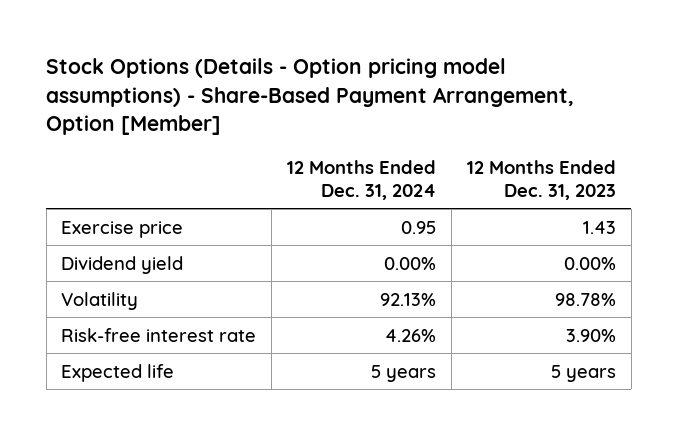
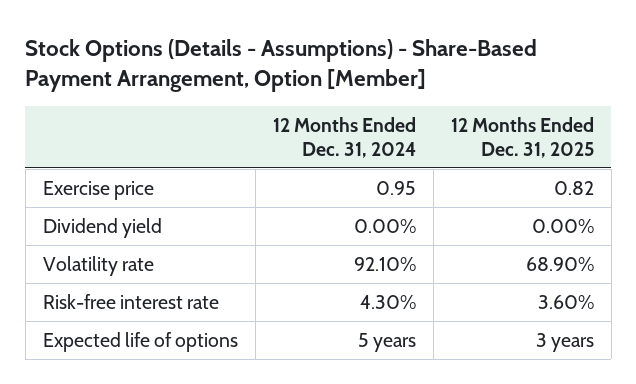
[46,58,575,136] Stock Options (Details - Option pricing model assumptions) - Share-Based Payment Arrangement, Option [Member] -> [25,38,538,93] Stock Options (Details - Assumptions) - Share-Based Payment Arrangement, Option [Member]
[466,160,616,200] 12 Months Ended Dec. 31, 2023 -> none
none -> [450,116,594,158] 12 Months Ended Dec. 31, 2025
[61,291,139,310] Volatility -> [42,255,154,276] Volatility rate
[380,292,437,306] 92.13% -> [353,256,416,271] 92.10%
[385,328,437,342] 4.26% -> [359,294,416,309] 4.30%
[61,363,175,382] Expected life -> [42,331,238,352] Expected life of options

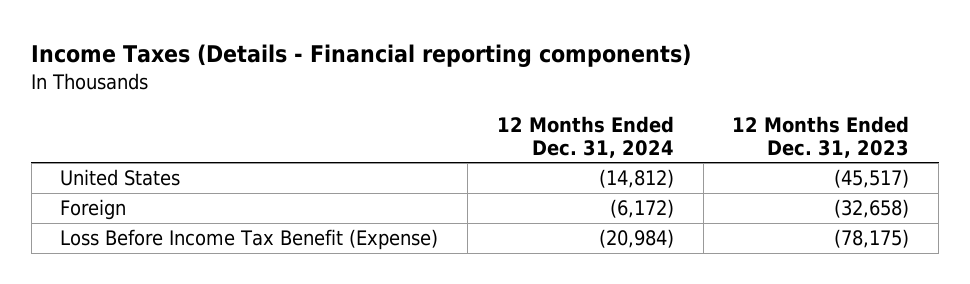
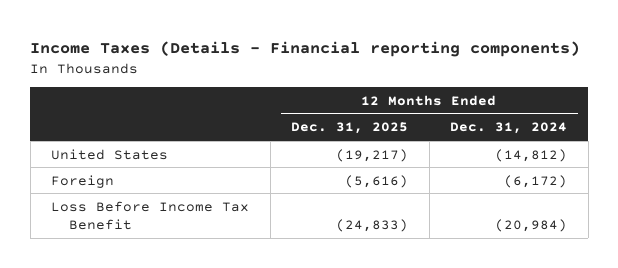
[732,115,910,158] 12 Months Ended Dec. 31, 2023 -> none
none -> [291,122,409,135] Dec. 31, 2025
[60,229,439,251] Loss Before Income Tax Benefit (Expense) -> [51,200,250,231] Loss Before Income Tax Benefit

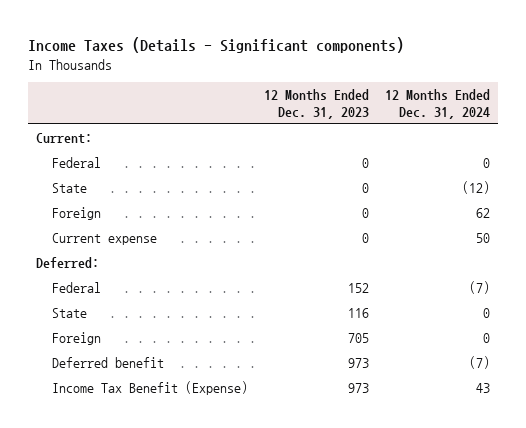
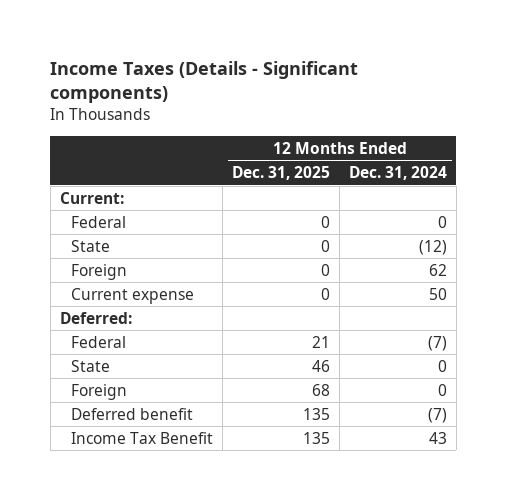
[263,89,369,119] 12 Months Ended Dec. 31, 2023 -> none
none -> [232,166,331,181] Dec. 31, 2025
[51,380,248,395] Income Tax Benefit (Expense) -> [71,431,214,444] Income Tax Benefit

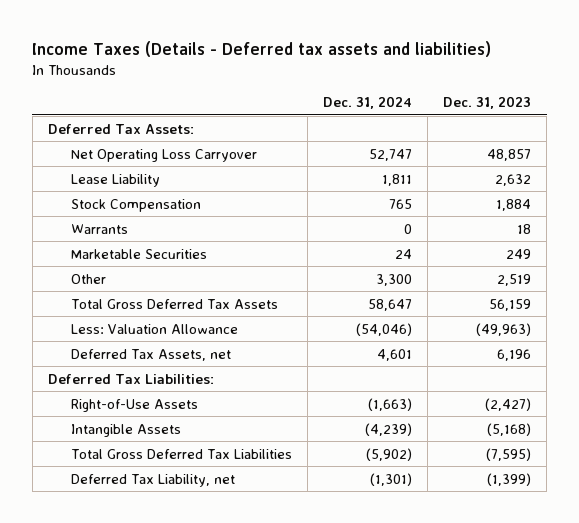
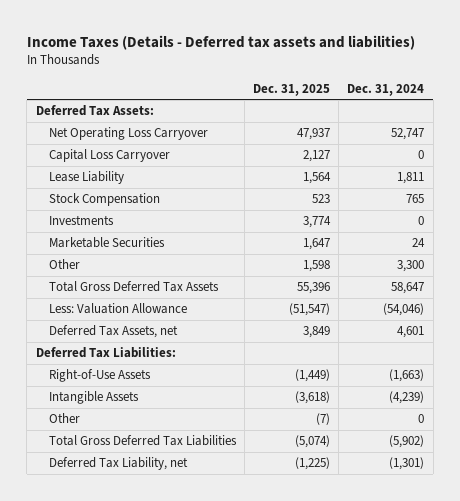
[443,96,532,110] Dec. 31, 2023 -> none
none -> [252,83,330,96] Dec. 31, 2025
none -> [48,149,170,163] Capital Loss Carryover
[70,223,128,234] Warrants -> none
none -> [48,215,114,226] Investments
none -> [48,413,80,424] Other

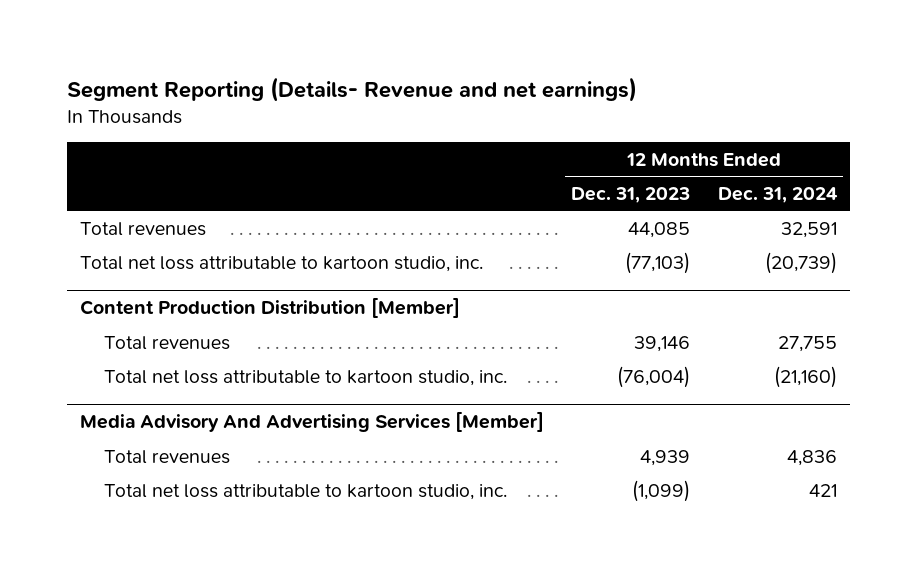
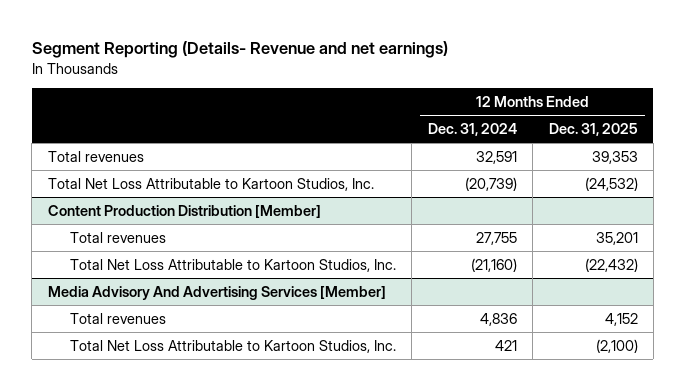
[571,186,691,203] Dec. 31, 2023 -> none
none -> [548,122,638,136] Dec. 31, 2025
[80,255,484,272] Total net loss attributable to kartoon studio, inc. -> [47,177,374,191] Total Net Loss Attributable to Kartoon Studios, Inc.
[104,369,508,386] Total net loss attributable to kartoon studio, inc. -> [70,258,397,272] Total Net Loss Attributable to Kartoon Studios, Inc.
[104,483,508,500] Total net loss attributable to kartoon studio, inc. -> [70,339,397,353] Total Net Loss Attributable to Kartoon Studios, Inc.

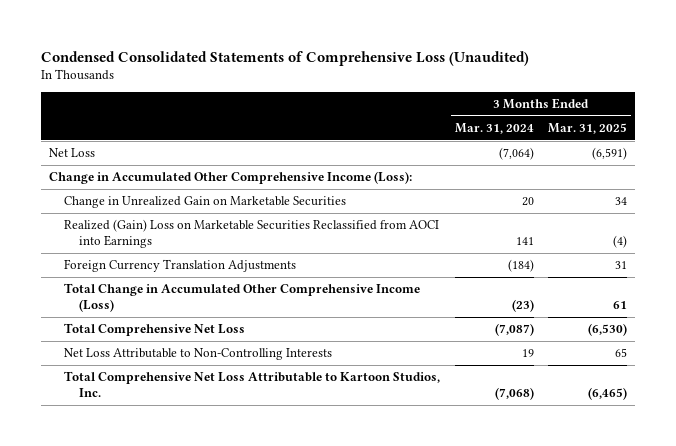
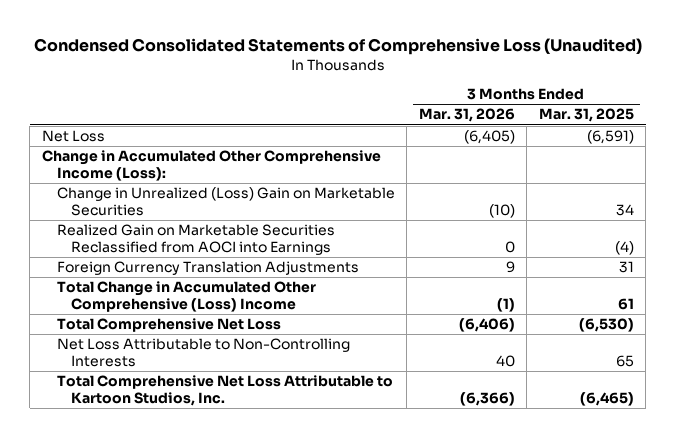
[454,122,534,134] Mar. 31, 2024 -> none
none -> [418,108,515,123] Mar. 31, 2026
[63,196,346,209] Change in Unrealized Gain on Marketable Securities -> [56,187,395,216] Change in Unrealized (Loss) Gain on Marketable Securities
[63,219,439,249] Realized (Gain) Loss on Marketable Securities Reclassified from AOCI into Earnings -> [56,224,335,255] Realized Gain on Marketable Securities Reclassified from AOCI into Earnings
[63,283,420,313] Total Change in Accumulated Other Comprehensive Income (Loss) -> [56,281,316,312] Total Change in Accumulated Other Comprehensive (Loss) Income

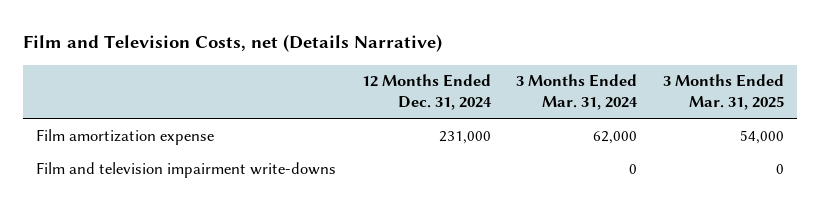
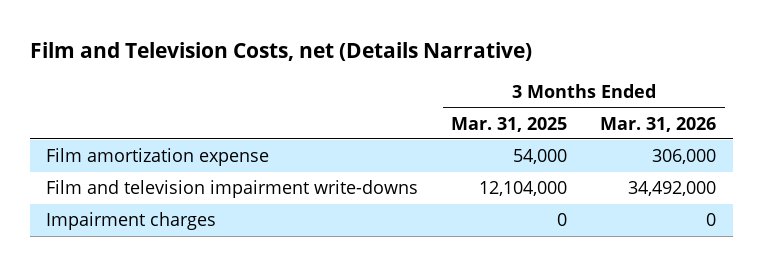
[361,74,492,110] 12 Months Ended Dec. 31, 2024 -> none
[516,74,639,110] 3 Months Ended Mar. 31, 2024 -> none
none -> [600,116,717,132] Mar. 31, 2026
[775,163,784,174] 0 -> [479,181,568,197] 12,104,000
none -> [46,212,217,231] Impairment charges

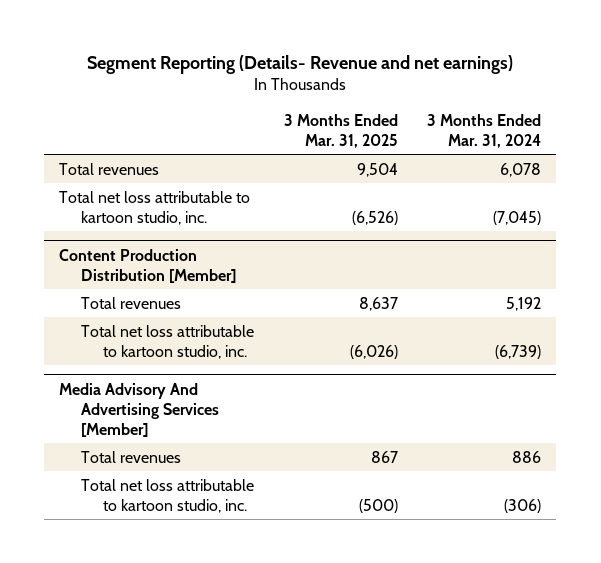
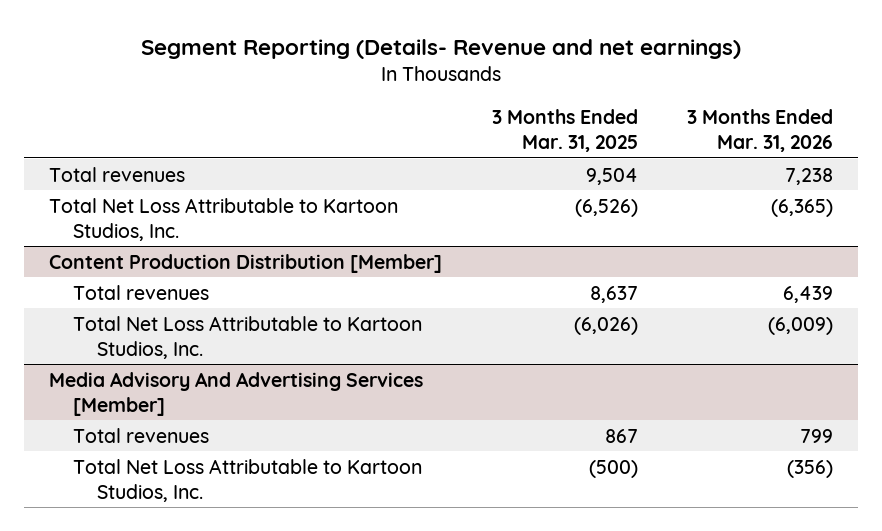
[427,113,542,148] 3 Months Ended Mar. 31, 2024 -> none
none -> [687,108,834,152] 3 Months Ended Mar. 31, 2026
[59,190,251,225] Total net loss attributable to kartoon studio, inc. -> [49,197,399,241] Total Net Loss Attributable to Kartoon Studios, Inc.
[80,324,254,359] Total net loss attributable to kartoon studio, inc. -> [73,315,423,359] Total Net Loss Attributable to Kartoon Studios, Inc.
[80,478,254,513] Total net loss attributable to kartoon studio, inc. -> [73,458,423,502] Total Net Loss Attributable to Kartoon Studios, Inc.

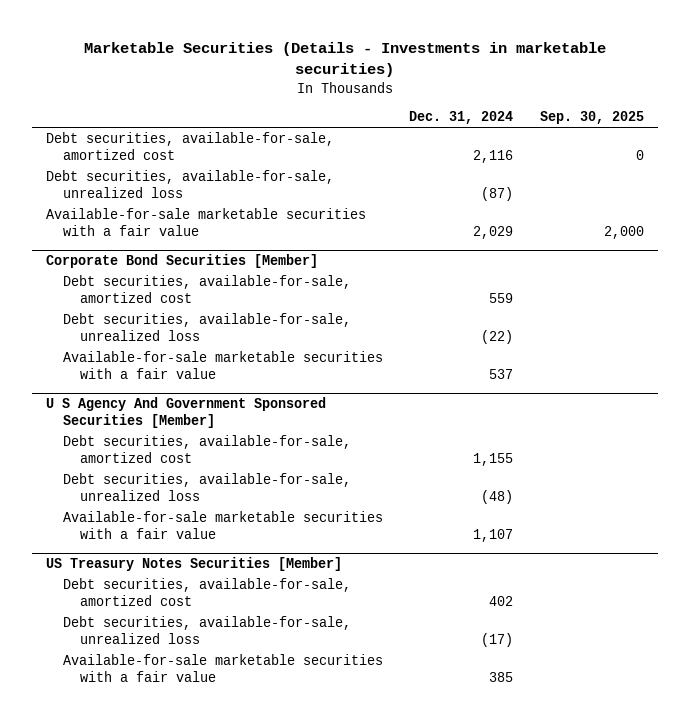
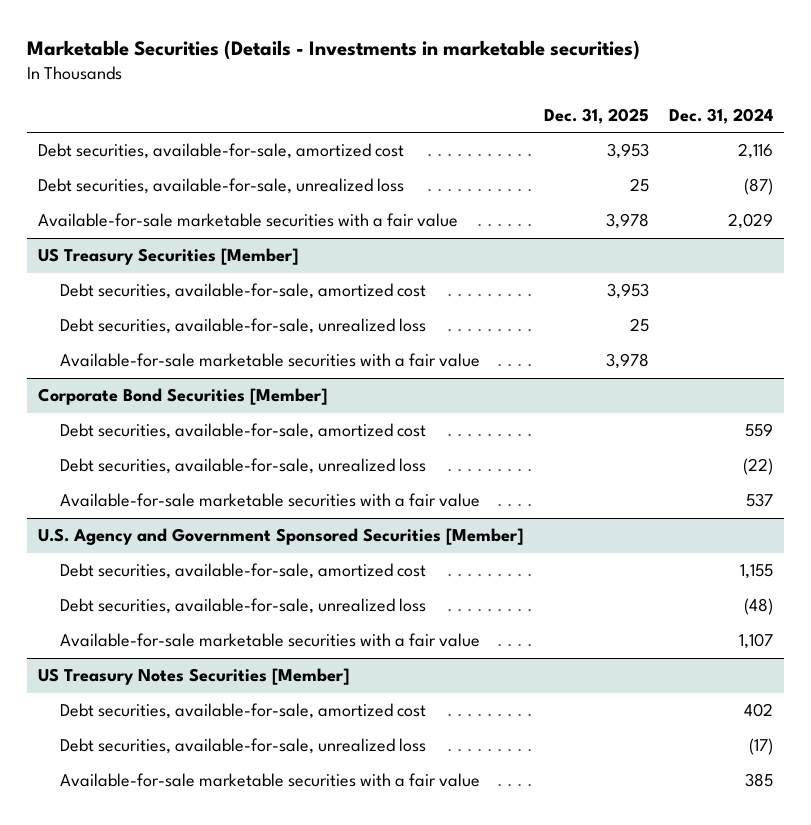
[540,111,645,125] Sep. 30, 2025 -> none
none -> [543,107,649,124] Dec. 31, 2025
none -> [37,248,298,266] US Treasury Securities [Member]
none -> [59,283,426,300] Debt securities, available-for-sale, amortized cost
none -> [59,318,426,335] Debt securities, available-for-sale, unrealized loss
none -> [59,353,480,368] Available-for-sale marketable securities with a fair value
[45,397,326,428] U S Agency And Government Sponsored Securities [Member] -> [37,528,523,546] U.S. Agency and Government Sponsored Securities [Member]

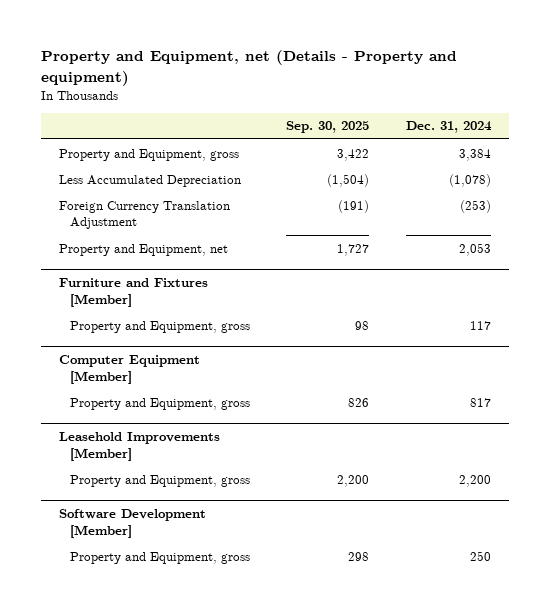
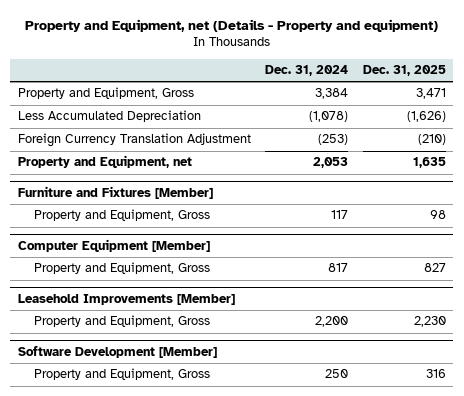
[286,121,370,134] Sep. 30, 2025 -> none
none -> [363,65,447,77] Dec. 31, 2025
[58,148,239,161] Property and Equipment, gross -> [17,87,194,100] Property and Equipment, Gross
[69,320,250,333] Property and Equipment, gross -> [33,209,210,222] Property and Equipment, Gross
[69,397,250,410] Property and Equipment, gross -> [33,262,210,275] Property and Equipment, Gross
[69,474,250,487] Property and Equipment, gross -> [33,315,210,328] Property and Equipment, Gross
[69,551,250,564] Property and Equipment, gross -> [33,368,210,381] Property and Equipment, Gross

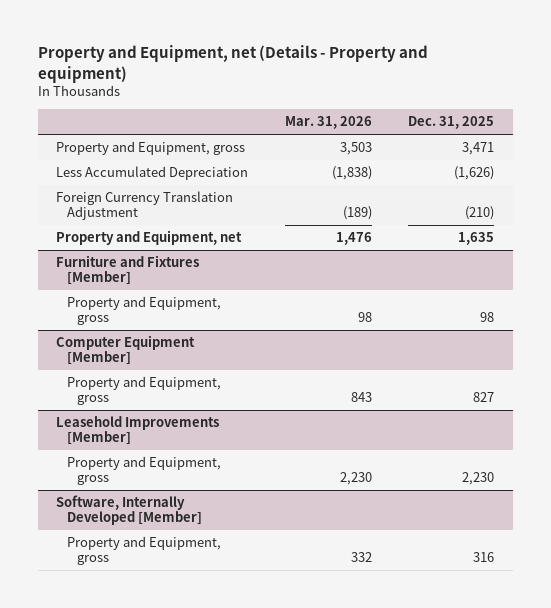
[265,65,349,77] Dec. 31, 2024 -> none
none -> [284,116,372,130] Mar. 31, 2026
[17,87,194,100] Property and Equipment, Gross -> [56,141,246,156] Property and Equipment, gross
[33,209,210,222] Property and Equipment, Gross -> [66,296,221,326] Property and Equipment, gross
[33,262,210,275] Property and Equipment, Gross -> [66,376,221,406] Property and Equipment, gross
[33,315,210,328] Property and Equipment, Gross -> [66,456,221,486] Property and Equipment, gross
[17,345,217,358] Software Development [Member] -> [56,495,202,526] Software, Internally Developed [Member]
[33,368,210,381] Property and Equipment, Gross -> [66,536,221,566] Property and Equipment, gross

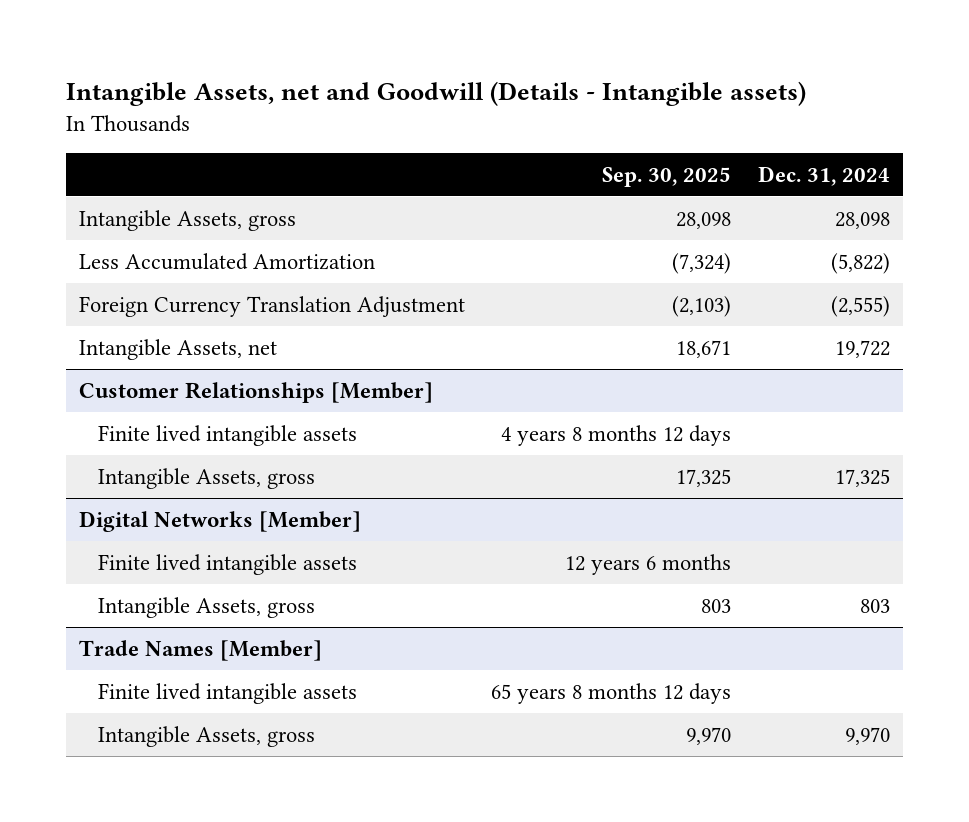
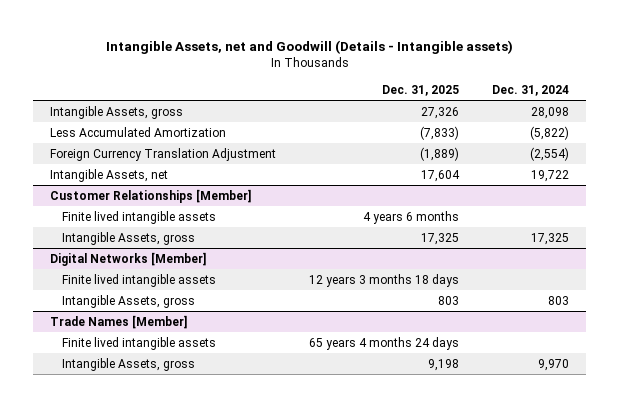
[602,166,732,187] Sep. 30, 2025 -> none
none -> [382,84,460,96] Dec. 31, 2025
[830,295,890,317] (2,555) -> [530,146,570,161] (2,554)

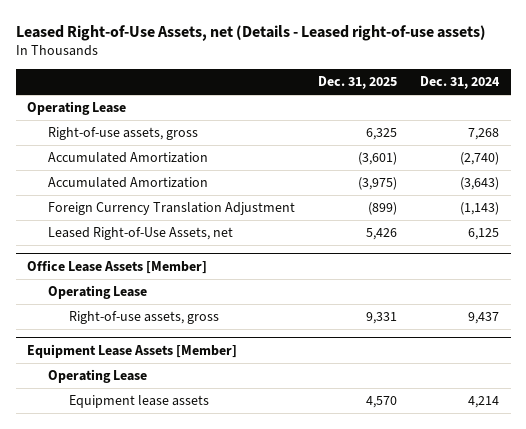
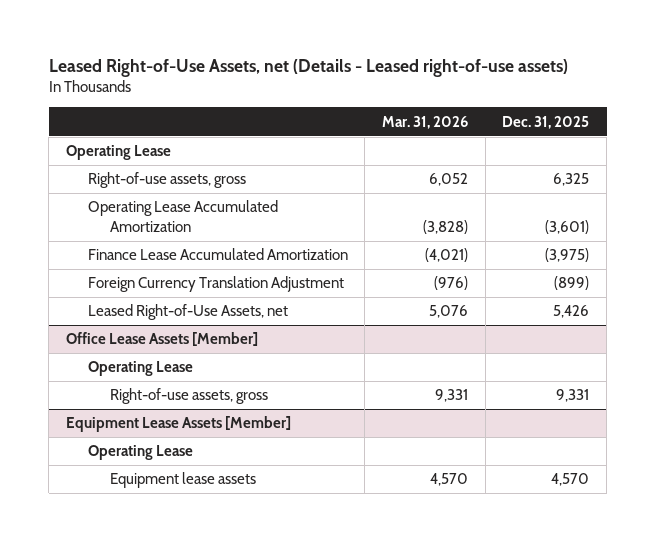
[420,76,501,90] Dec. 31, 2024 -> none
none -> [382,115,469,129] Mar. 31, 2026
[47,151,208,163] Accumulated Amortization -> [87,200,278,232] Operating Lease Accumulated Amortization
[47,176,208,188] Accumulated Amortization -> [87,248,348,261] Finance Lease Accumulated Amortization

